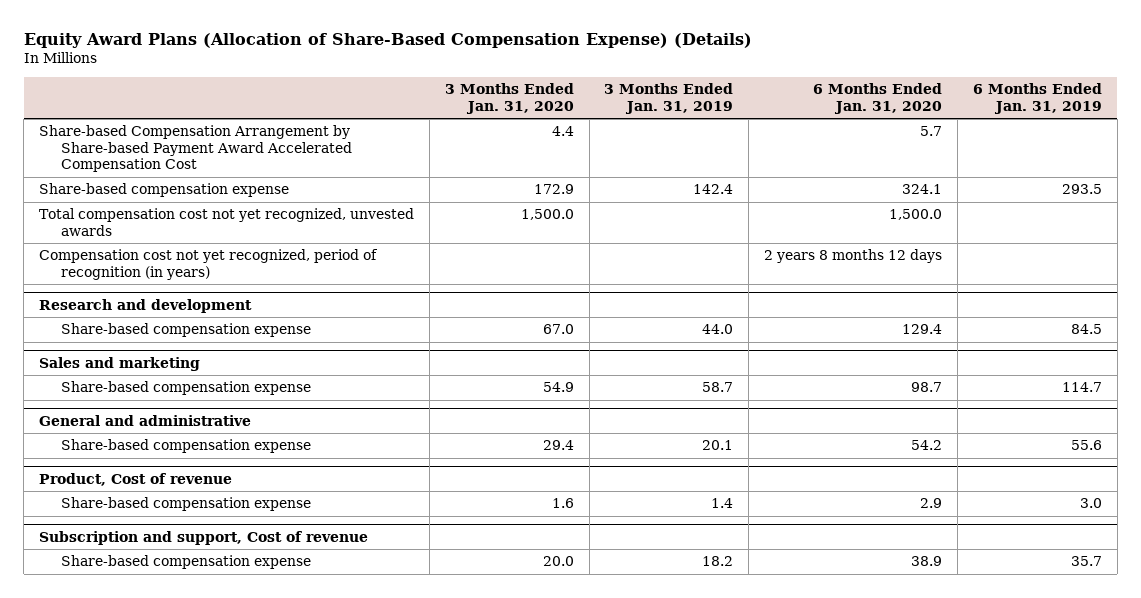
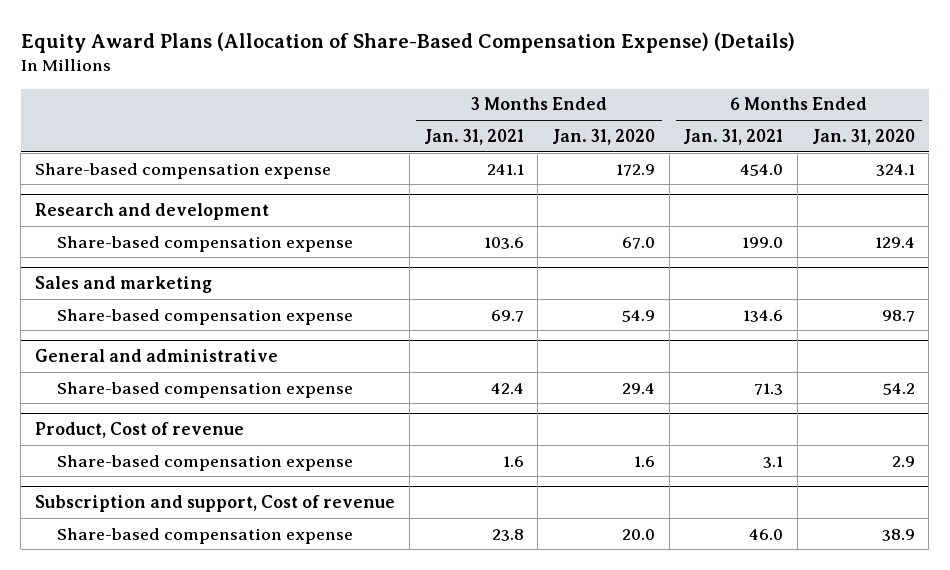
[604,83,734,114] 3 Months Ended Jan. 31, 2019 -> none
[972,83,1102,114] 6 Months Ended Jan. 31, 2019 -> none
none -> [423,128,524,145] Jan. 31, 2021
none -> [683,128,784,145] Jan. 31, 2021
[39,125,352,173] Share-based Compensation Arrangement by Share-based Payment Award Accelerated Compensation Cost -> none
[39,208,415,236] Total compensation cost not yet recognized, unvested awards -> none
[39,249,379,280] Compensation cost not yet recognized, period of recognition (in years) -> none

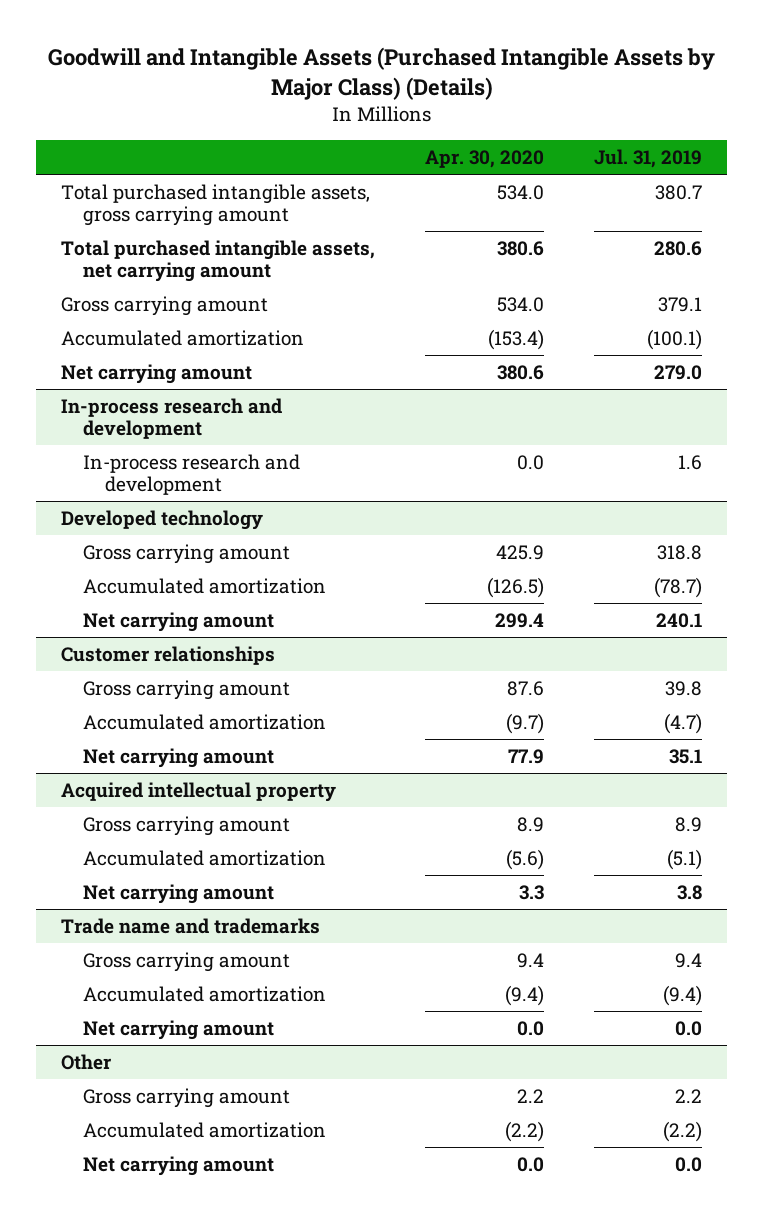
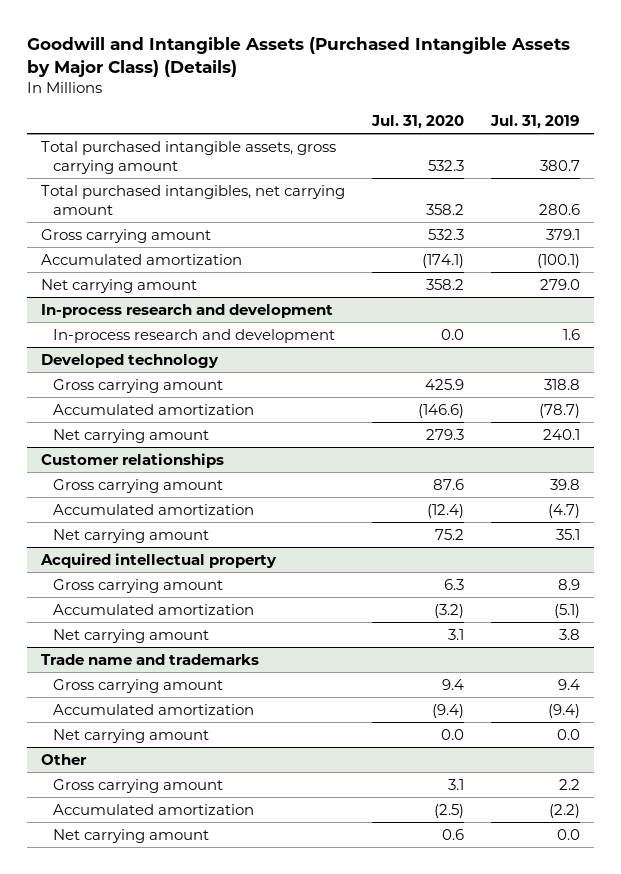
[425,149,545,168] Apr. 30, 2020 -> none
none -> [371,114,465,129] Jul. 31, 2020
[60,240,375,283] Total purchased intangible assets, net carrying amount -> [40,184,345,215] Total purchased intangibles, net carrying amount

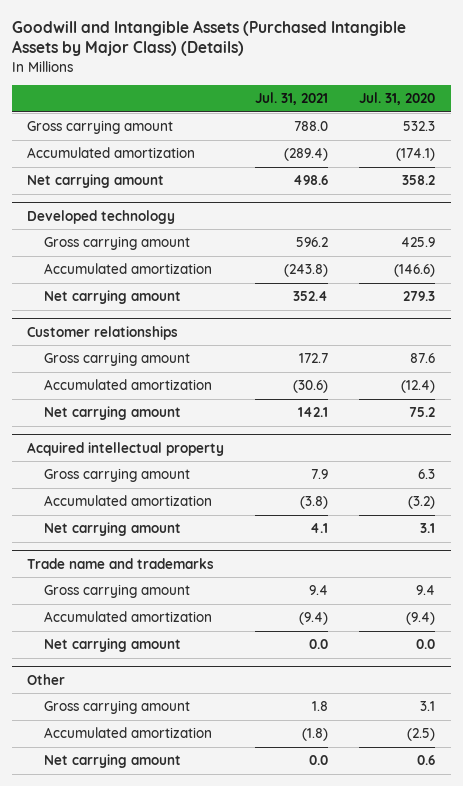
[490,114,581,129] Jul. 31, 2019 -> none
none -> [255,92,329,106] Jul. 31, 2021
[40,140,336,174] Total purchased intangible assets, gross carrying amount -> none
[40,184,345,215] Total purchased intangibles, net carrying amount -> none
[40,303,333,318] In-process research and development -> none
[52,328,335,343] In-process research and development -> none

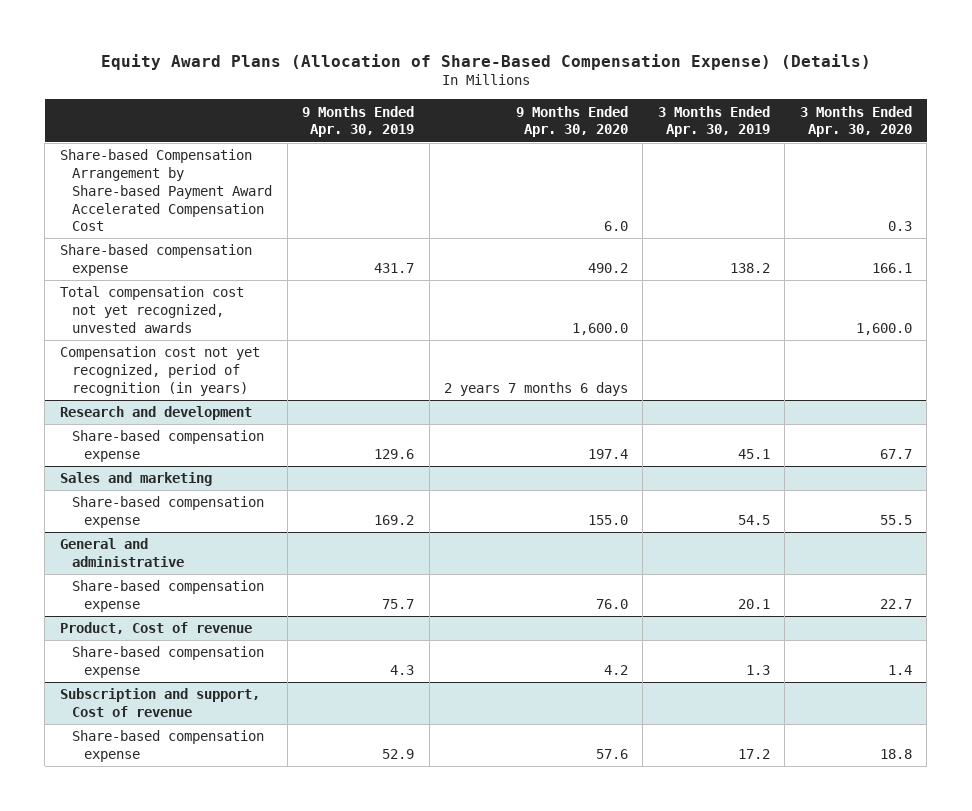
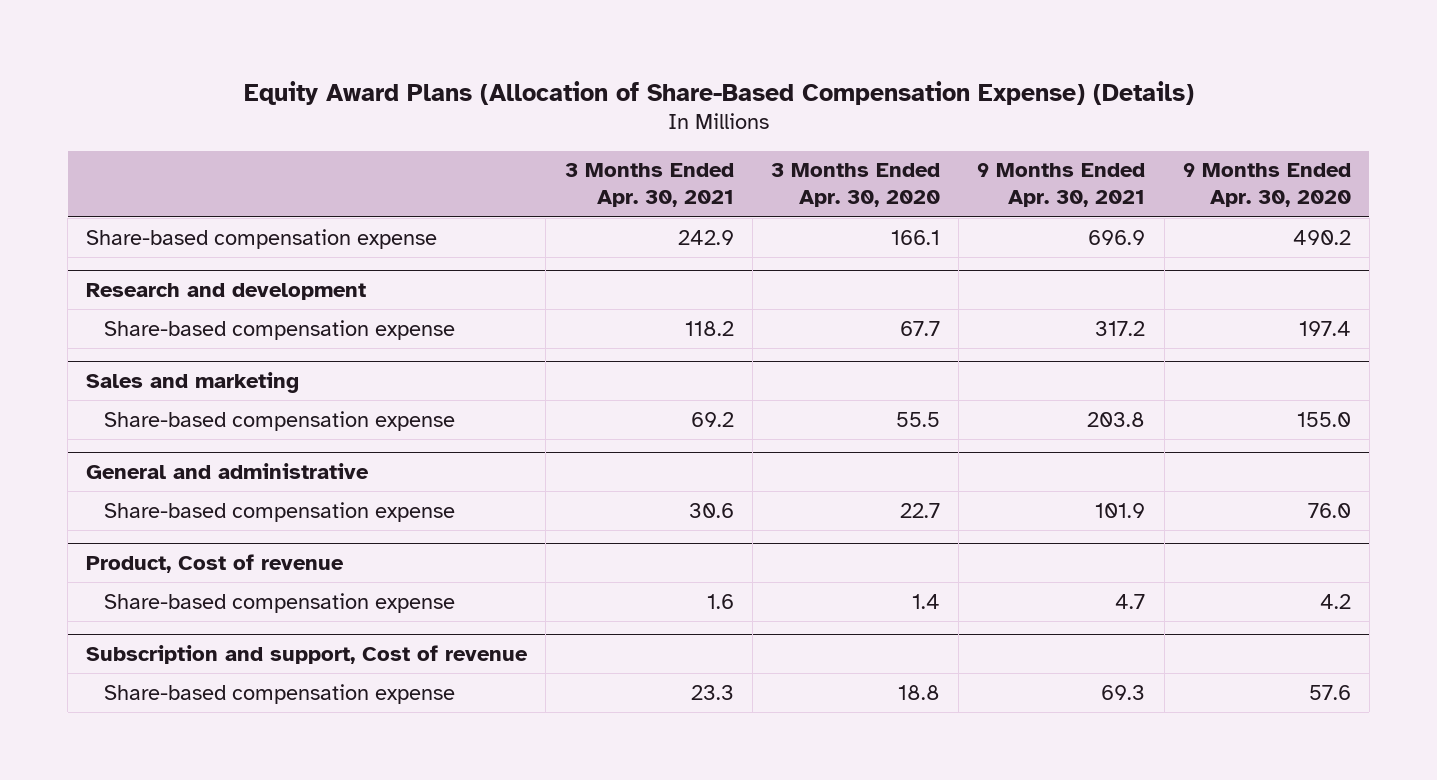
[302,105,415,138] 9 Months Ended Apr. 30, 2019 -> none
[657,105,770,138] 3 Months Ended Apr. 30, 2019 -> none
none -> [564,163,734,208] 3 Months Ended Apr. 30, 2021
none -> [977,163,1146,208] 9 Months Ended Apr. 30, 2021
[59,149,273,232] Share-based Compensation Arrangement by Share-based Payment Award Accelerated Compensation Cost -> none
[59,286,244,333] Total compensation cost not yet recognized, unvested awards -> none
[59,346,260,396] Compensation cost not yet recognized, period of recognition (in years) -> none

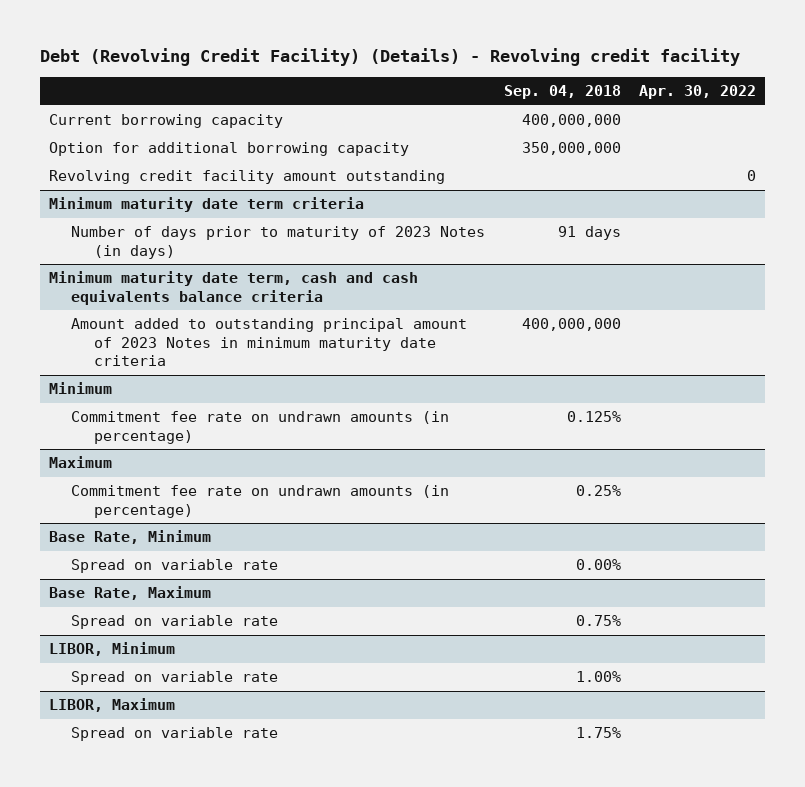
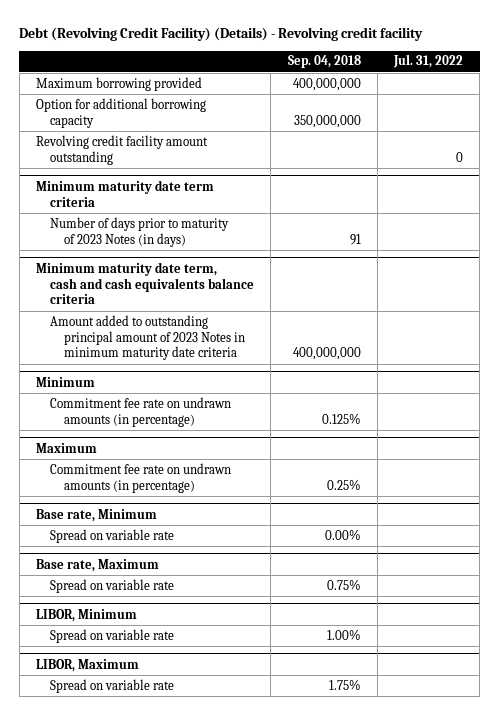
[639,85,757,100] Apr. 30, 2022 -> none
none -> [393,54,464,69] Jul. 31, 2022
[48,114,283,129] Current borrowing capacity -> none
none -> [35,76,202,91] Maximum borrowing provided
[557,226,621,241] 91 days -> [349,233,361,245] 91
[48,530,211,545] Base Rate, Minimum -> [35,508,157,522] Base rate, Minimum
[48,586,211,601] Base Rate, Maximum -> [35,558,159,572] Base rate, Maximum

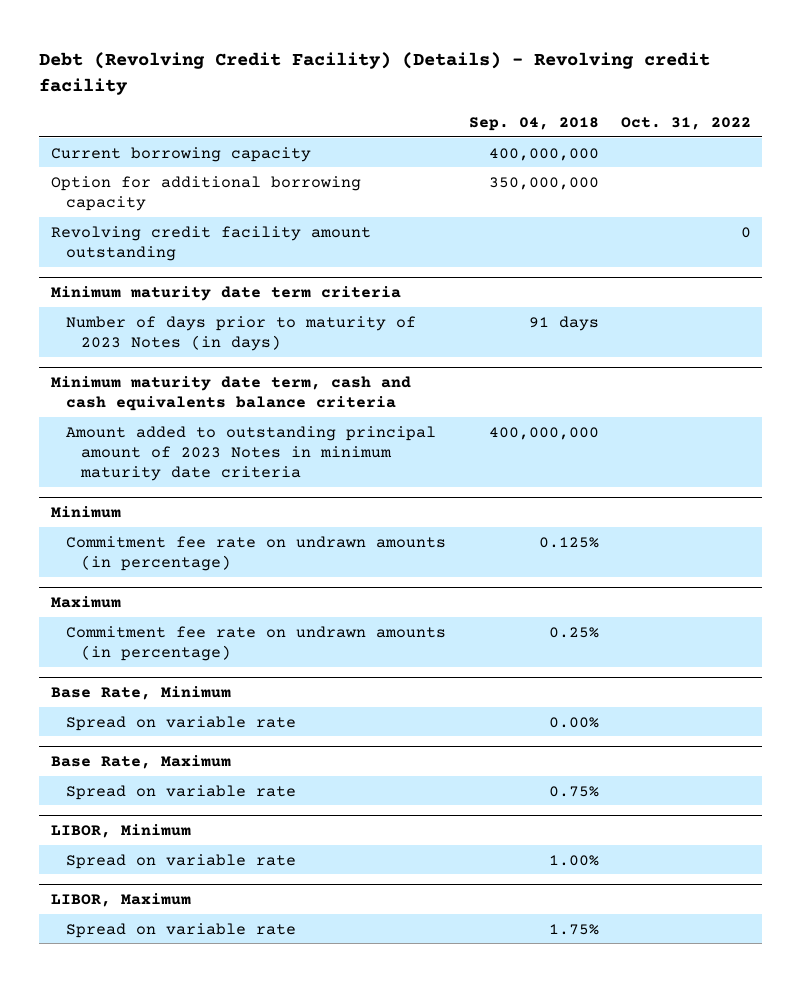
[393,54,464,69] Jul. 31, 2022 -> none
none -> [621,116,752,130] Oct. 31, 2022
[35,76,202,91] Maximum borrowing provided -> none
none -> [50,146,311,162] Current borrowing capacity
[349,233,361,245] 91 -> [528,315,599,331] 91 days
[35,508,157,522] Base rate, Minimum -> [50,685,231,700] Base Rate, Minimum
[35,558,159,572] Base rate, Maximum -> [50,754,231,769] Base Rate, Maximum

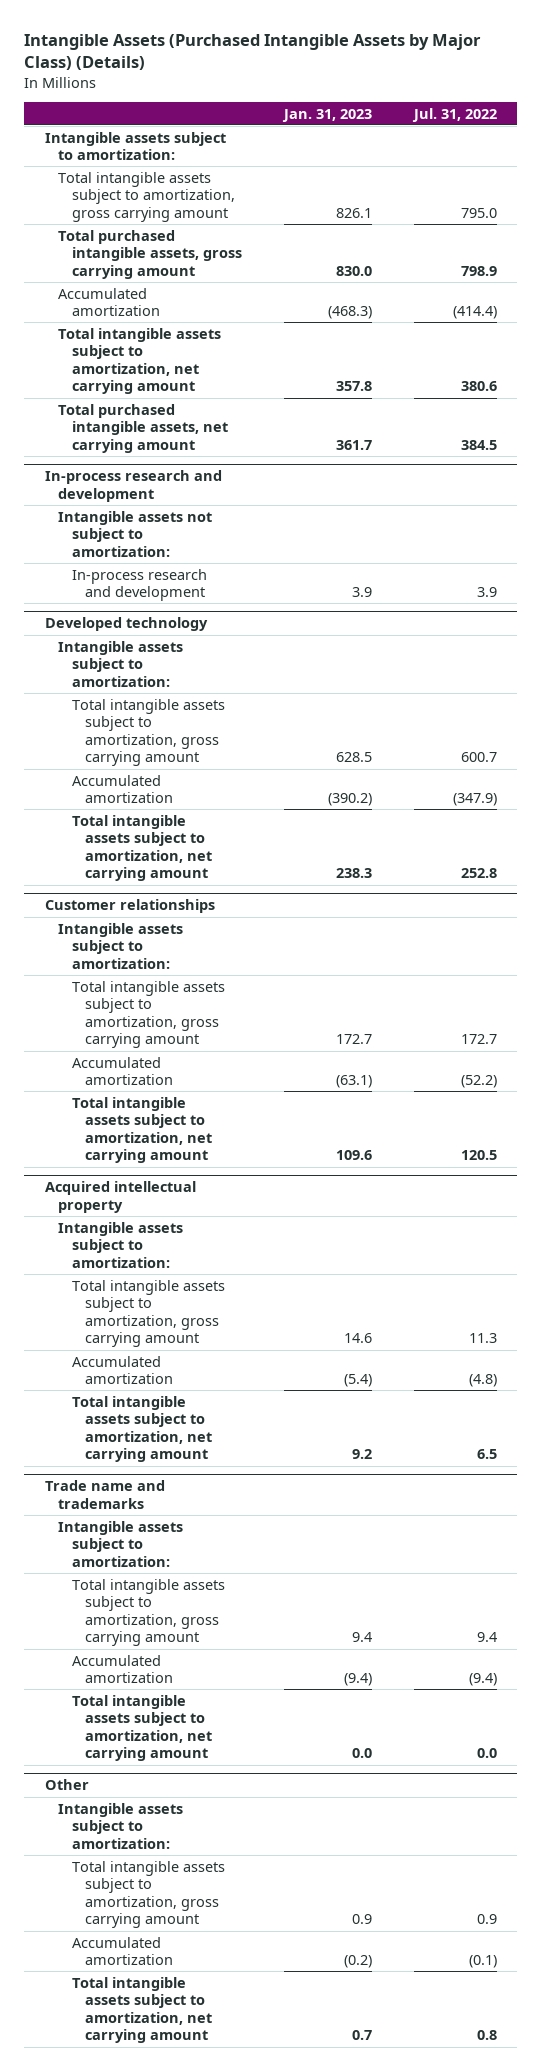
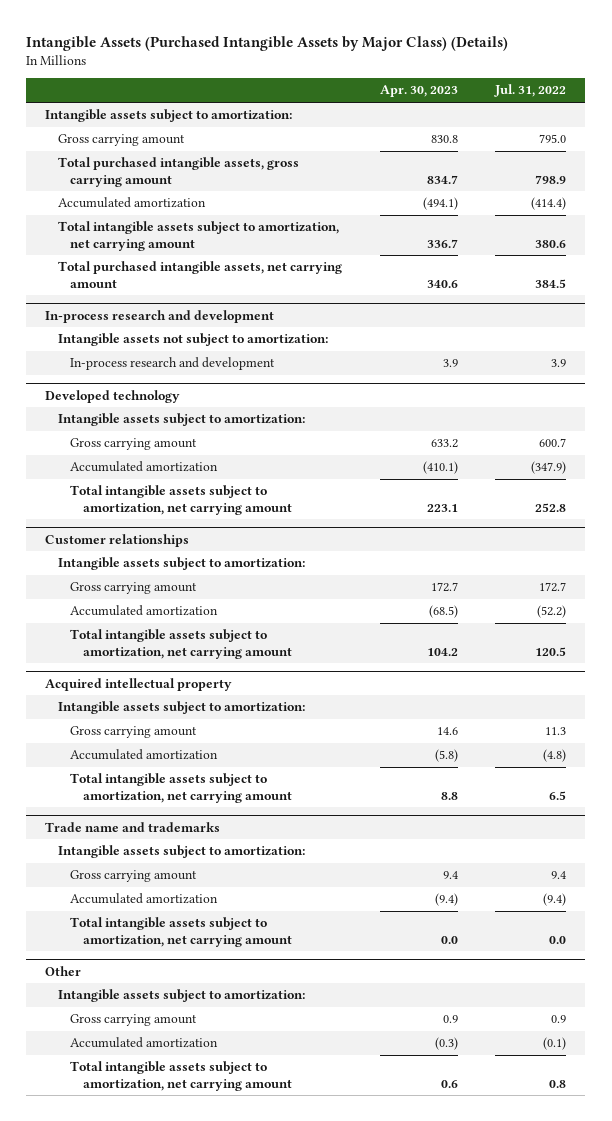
[281,108,372,122] Jan. 31, 2023 -> none
none -> [379,85,458,98] Apr. 30, 2023
[58,171,235,222] Total intangible assets subject to amortization, gross carrying amount -> [57,134,185,147] Gross carrying amount
[71,698,225,767] Total intangible assets subject to amortization, gross carrying amount -> [70,438,198,451] Gross carrying amount
[71,980,225,1049] Total intangible assets subject to amortization, gross carrying amount -> [70,582,198,595] Gross carrying amount
[71,1279,225,1348] Total intangible assets subject to amortization, gross carrying amount -> [70,726,198,739] Gross carrying amount
[71,1578,225,1647] Total intangible assets subject to amortization, gross carrying amount -> [70,870,198,883] Gross carrying amount
[71,1860,225,1929] Total intangible assets subject to amortization, gross carrying amount -> [70,1014,198,1027] Gross carrying amount

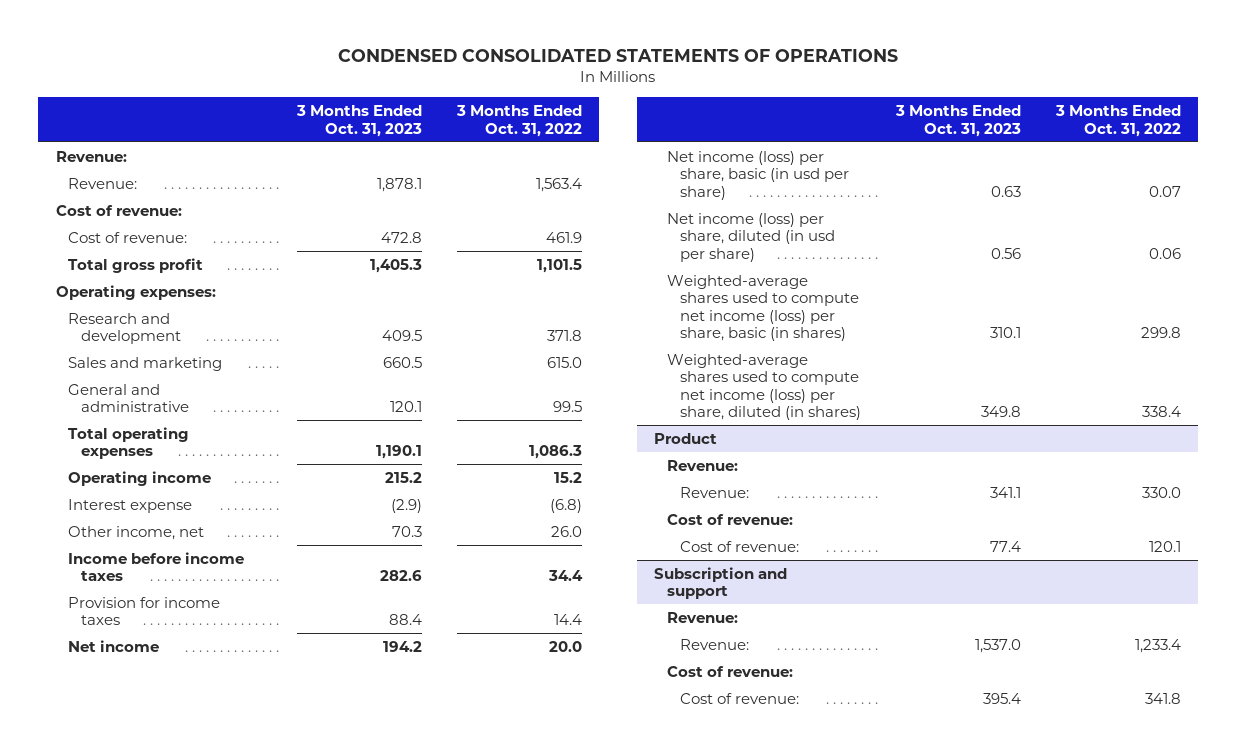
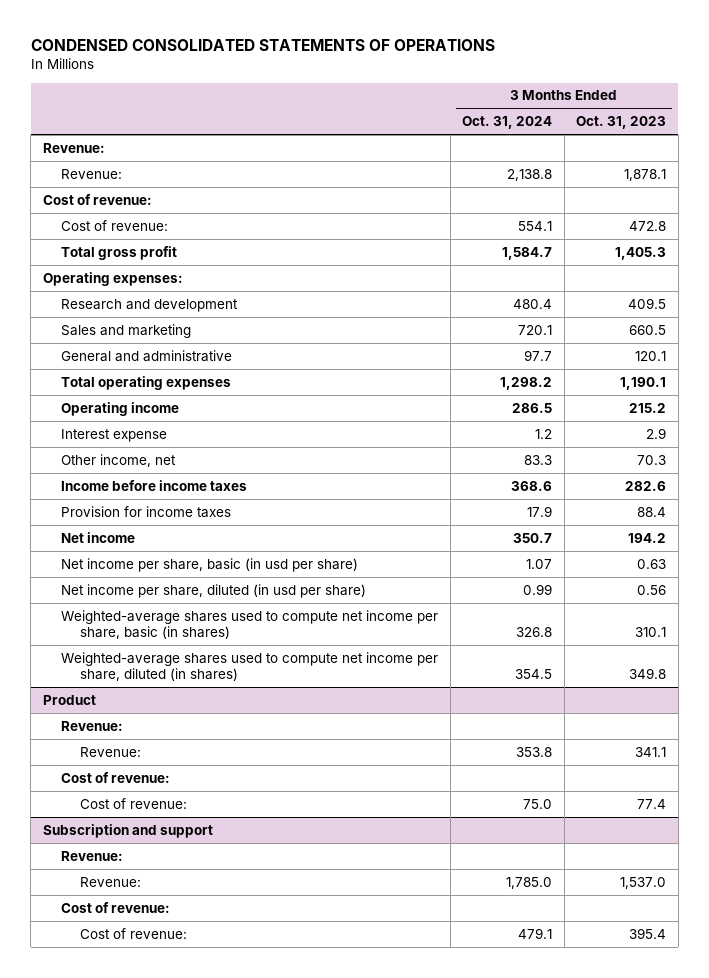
[455,105,582,137] 3 Months Ended Oct. 31, 2022 -> none
none -> [462,116,553,130] Oct. 31, 2024
[390,498,422,513] (2.9) -> [646,427,667,439] 2.9
[667,150,849,200] Net income (loss) per share, basic (in usd per share) -> [61,557,359,572] Net income per share, basic (in usd per share)
[667,212,835,262] Net income (loss) per share, diluted (in usd per share) -> [61,583,367,598] Net income per share, diluted (in usd per share)
[667,274,859,342] Weighted-average shares used to compute net income (loss) per share, basic (in shares) -> [61,609,439,640] Weighted-average shares used to compute net income per share, basic (in shares)
[667,353,861,421] Weighted-average shares used to compute net income (loss) per share, diluted (in shares) -> [61,651,439,682] Weighted-average shares used to compute net income per share, diluted (in shares)

